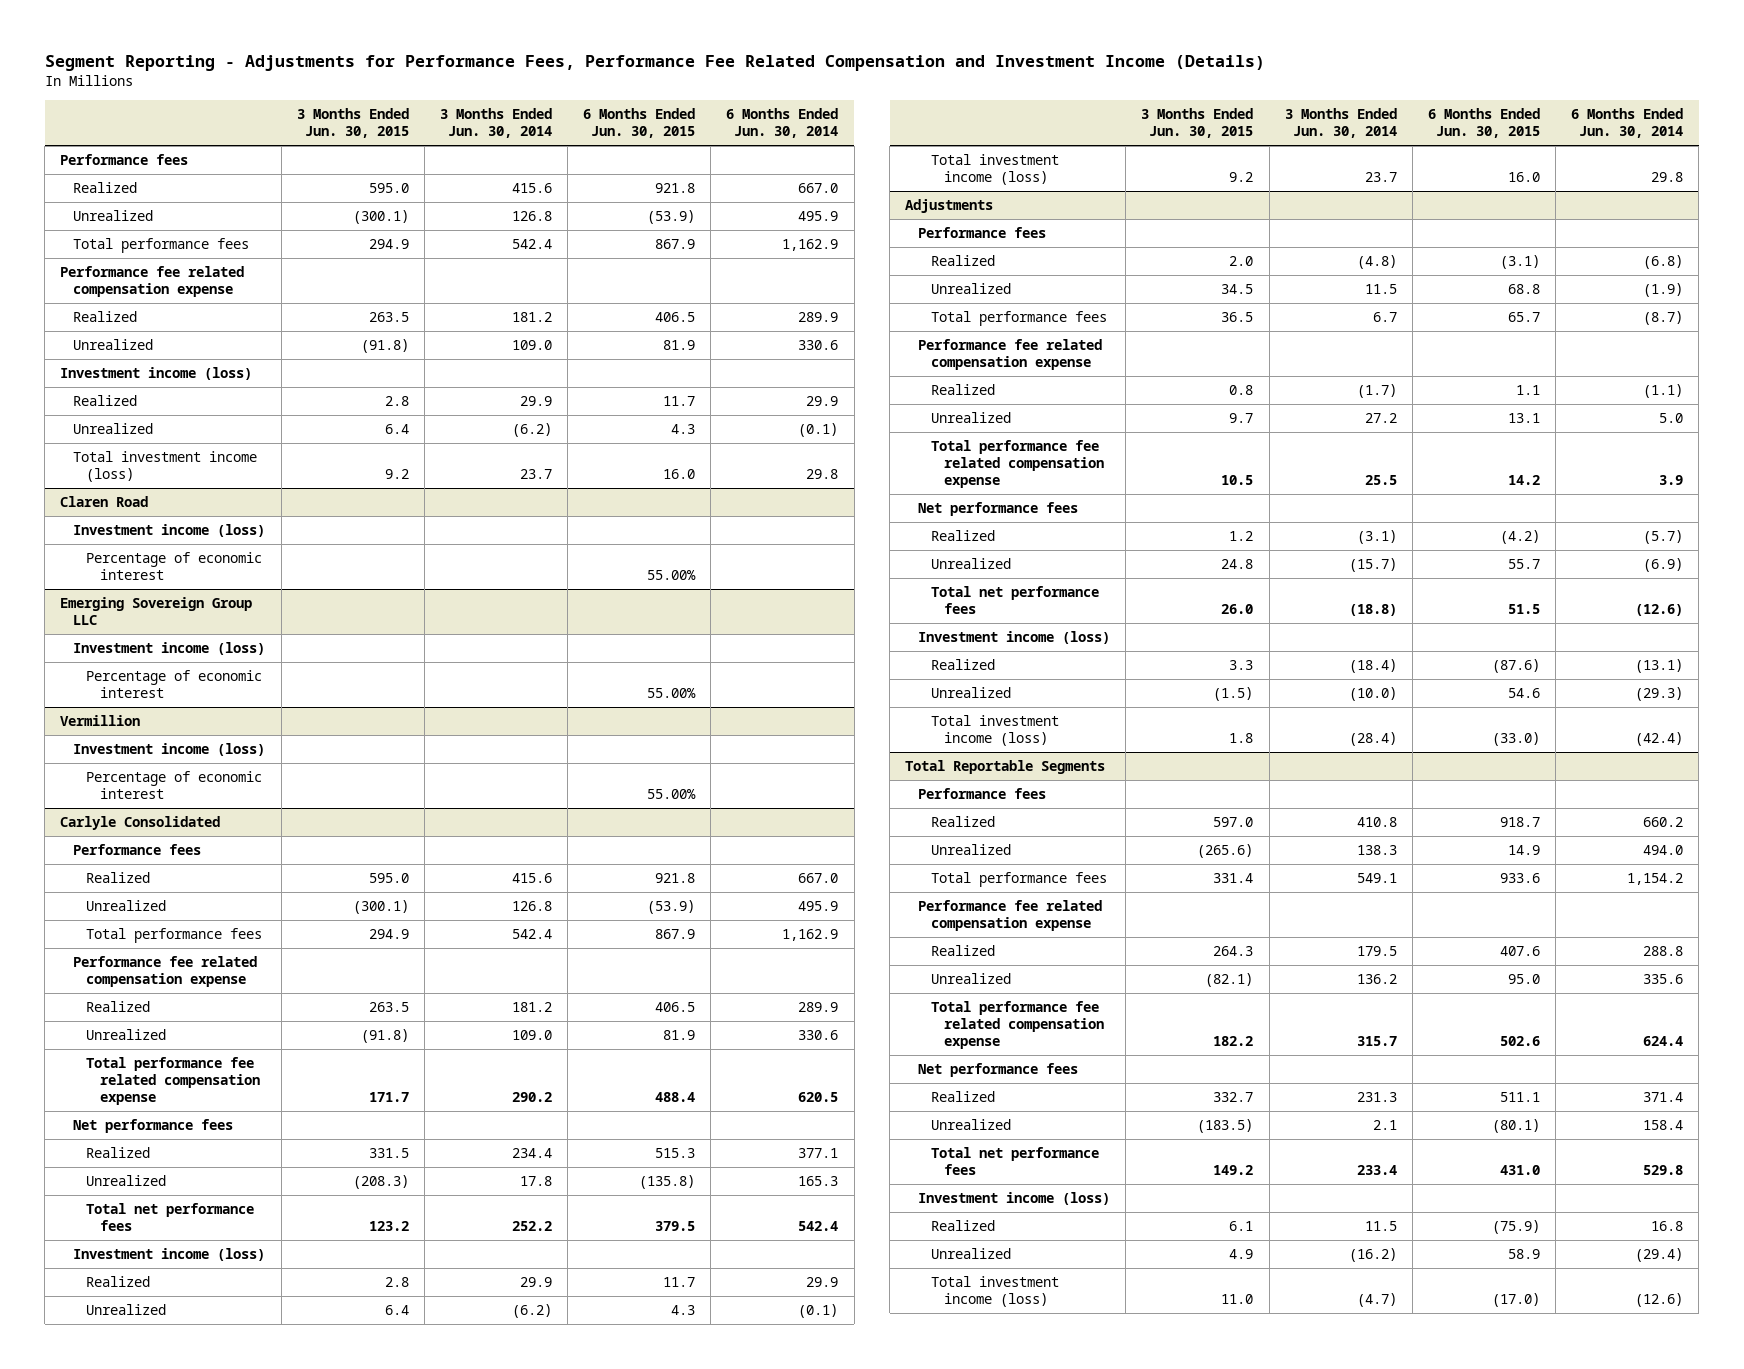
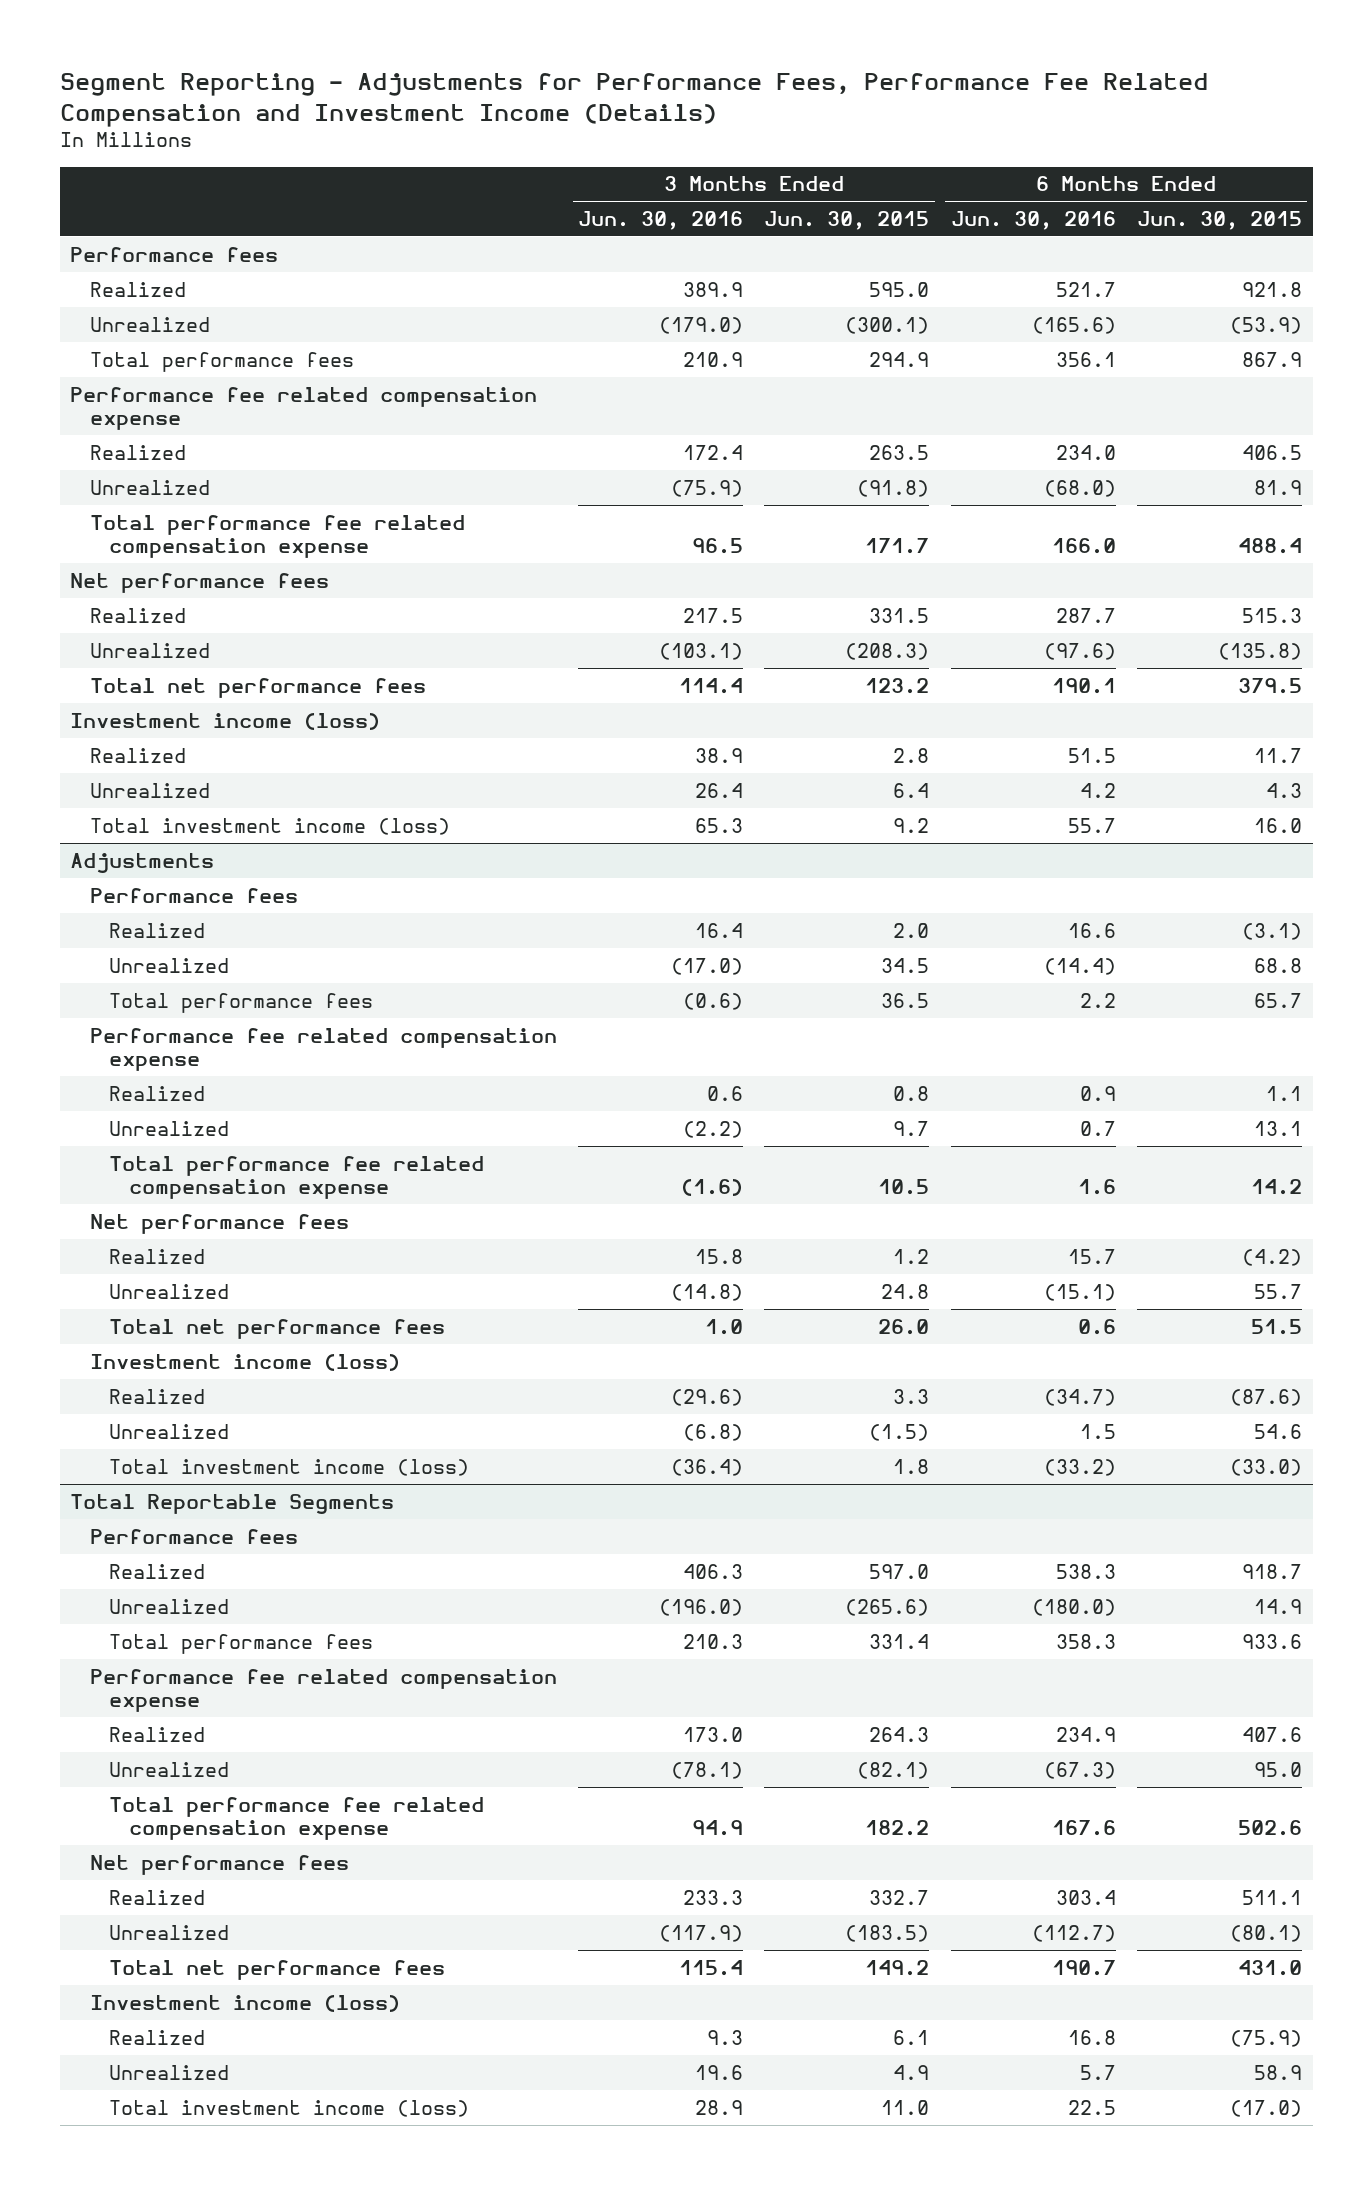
[439,108,552,139] 3 Months Ended Jun. 30, 2014 -> none
[726,108,839,139] 6 Months Ended Jun. 30, 2014 -> none
none -> [578,210,744,230] Jun. 30, 2016
none -> [950,210,1116,230] Jun. 30, 2016
[60,367,253,381] Investment income (loss) -> none
[73,395,138,407] Realized -> none
[73,423,154,435] Unrealized -> none
[73,451,258,483] Total investment income (loss) -> none
[60,496,149,508] Claren Road -> none
[73,524,266,538] Investment income (loss) -> none
[86,552,263,581] Percentage of economic interest -> none
[60,597,253,626] Emerging Sovereign Group LLC -> none
[73,642,266,656] Investment income (loss) -> none
[86,670,263,699] Percentage of economic interest -> none
[60,715,141,727] Vermillion -> none
[73,743,266,757] Investment income (loss) -> none
[86,771,263,800] Percentage of economic interest -> none
[60,816,221,831] Carlyle Consolidated -> none
[73,844,202,856] Performance fees -> none
[86,872,151,884] Realized -> none
[86,900,167,912] Unrealized -> none
[86,928,263,944] Total performance fees -> none
[73,956,258,988] Performance fee related compensation expense -> none
[86,1001,151,1013] Realized -> none
[86,1029,167,1041] Unrealized -> none

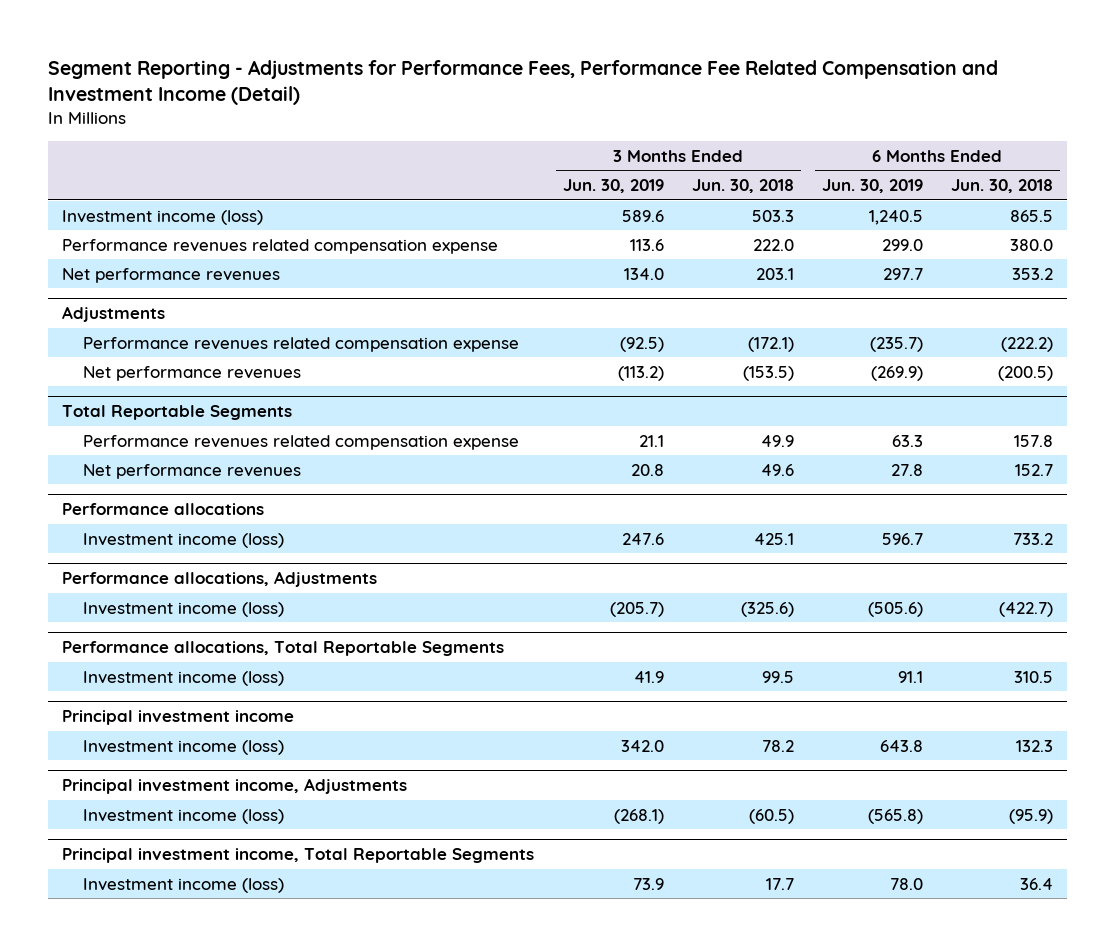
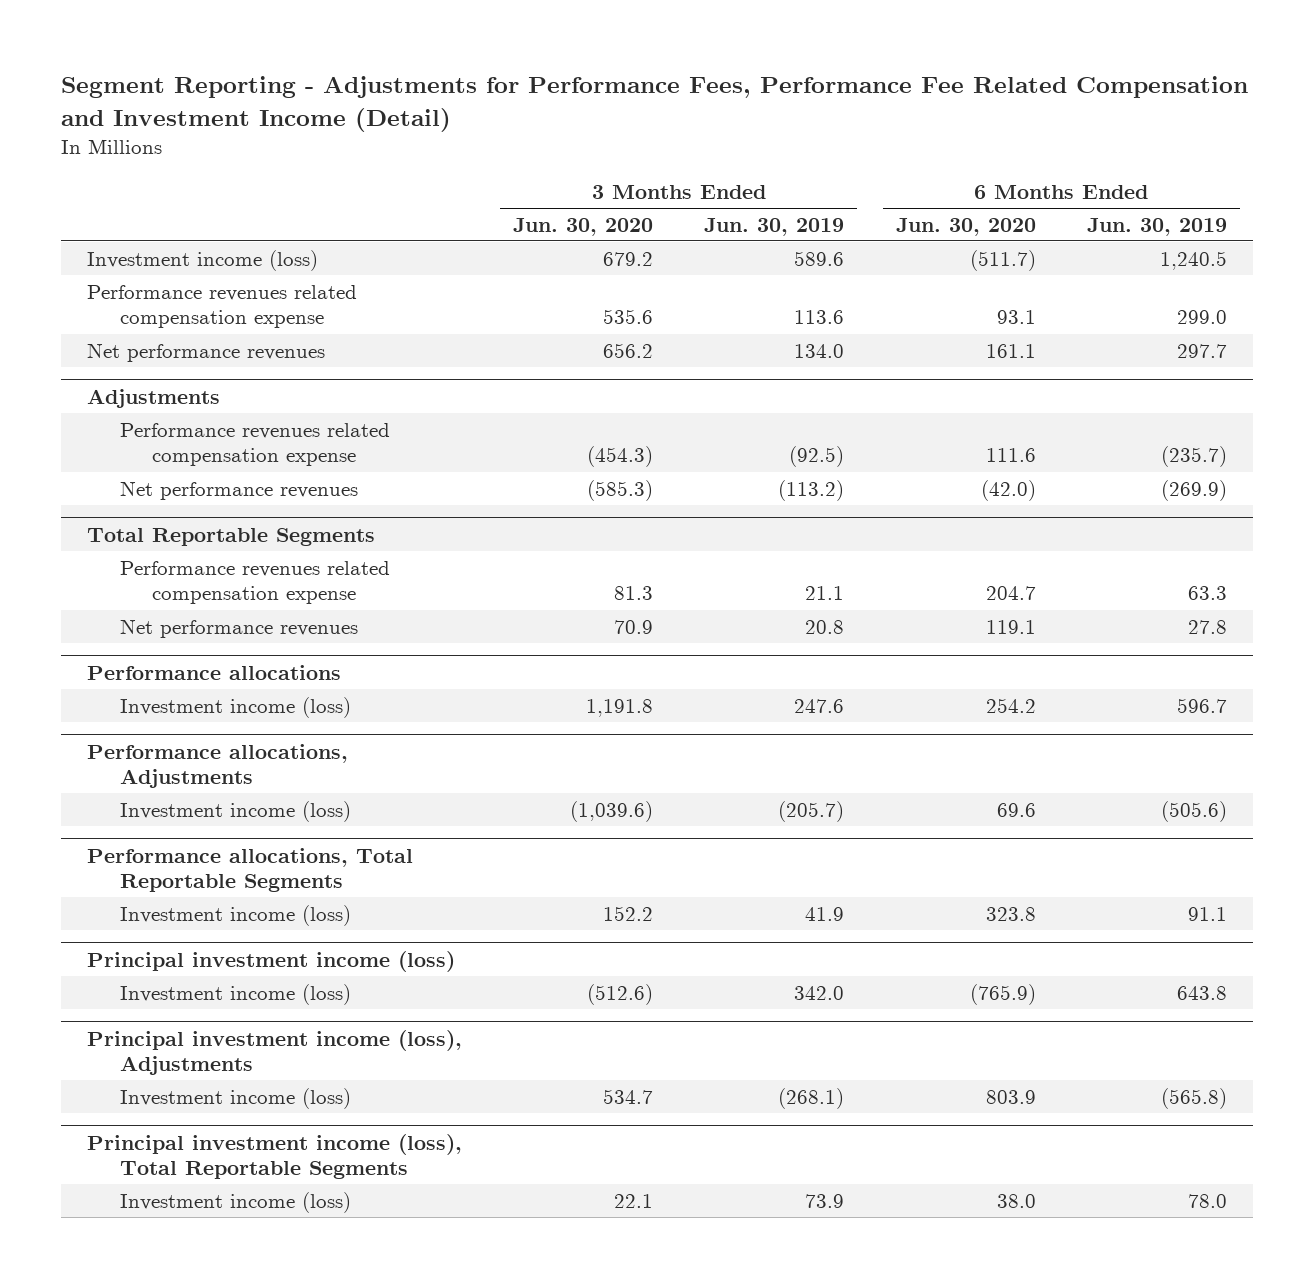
[691,179,794,194] Jun. 30, 2018 -> none
[950,179,1053,194] Jun. 30, 2018 -> none
none -> [513,217,654,236] Jun. 30, 2020
none -> [895,217,1036,236] Jun. 30, 2020
[62,710,295,726] Principal investment income -> [86,950,455,972] Principal investment income (loss)
[62,778,408,795] Principal investment income, Adjustments -> [86,1029,462,1076] Principal investment income (loss), Adjustments
[62,848,535,864] Principal investment income, Total Reportable Segments -> [86,1133,462,1180] Principal investment income (loss), Total Reportable Segments

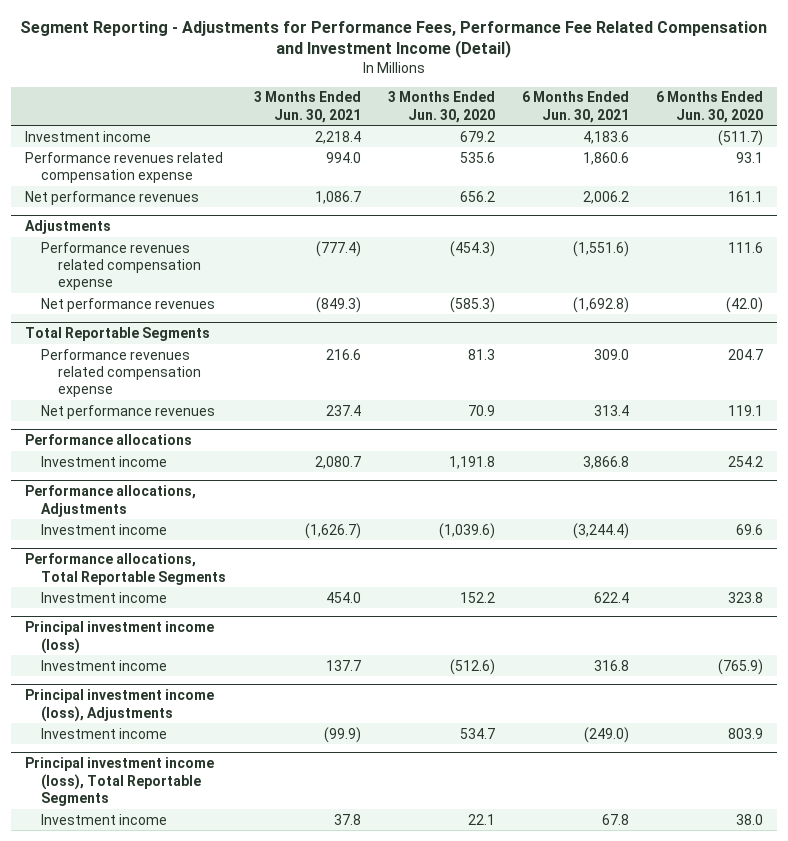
[704,217,845,236] Jun. 30, 2019 -> none
[1087,217,1228,236] Jun. 30, 2019 -> none
none -> [253,91,361,123] 3 Months Ended Jun. 30, 2021
none -> [521,91,629,123] 6 Months Ended Jun. 30, 2021
[86,249,318,271] Investment income (loss) -> [24,130,151,142] Investment income
[119,696,351,718] Investment income (loss) -> [41,455,168,467] Investment income
[119,800,351,822] Investment income (loss) -> [41,523,168,535] Investment income
[119,904,351,926] Investment income (loss) -> [41,591,168,603] Investment income
[119,983,351,1005] Investment income (loss) -> [41,659,168,671] Investment income
[119,1087,351,1109] Investment income (loss) -> [41,727,168,739] Investment income
[119,1191,351,1213] Investment income (loss) -> [41,813,168,825] Investment income

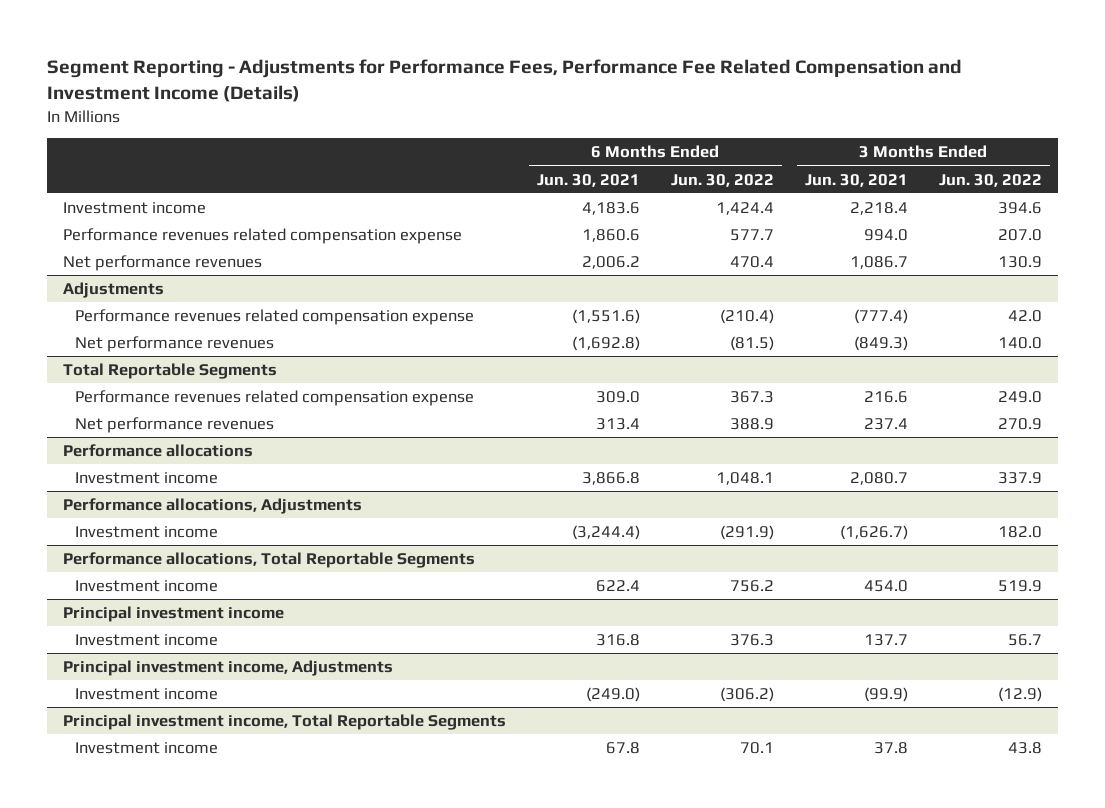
[20,20,768,59] Segment Reporting - Adjustments for Performance Fees, Performance Fee Related Compensation and Investment Income (Detail) -> [47,59,963,103] Segment Reporting - Adjustments for Performance Fees, Performance Fee Related Compensation and Investment Income (Details)
[387,91,495,123] 3 Months Ended Jun. 30, 2020 -> none
[656,91,764,123] 6 Months Ended Jun. 30, 2020 -> none
none -> [670,173,774,187] Jun. 30, 2022
none -> [939,173,1043,187] Jun. 30, 2022
[24,621,214,654] Principal investment income (loss) -> [62,605,284,622] Principal investment income
[24,689,214,722] Principal investment income (loss), Adjustments -> [62,659,393,676] Principal investment income, Adjustments
[24,757,214,807] Principal investment income (loss), Total Reportable Segments -> [62,713,506,730] Principal investment income, Total Reportable Segments

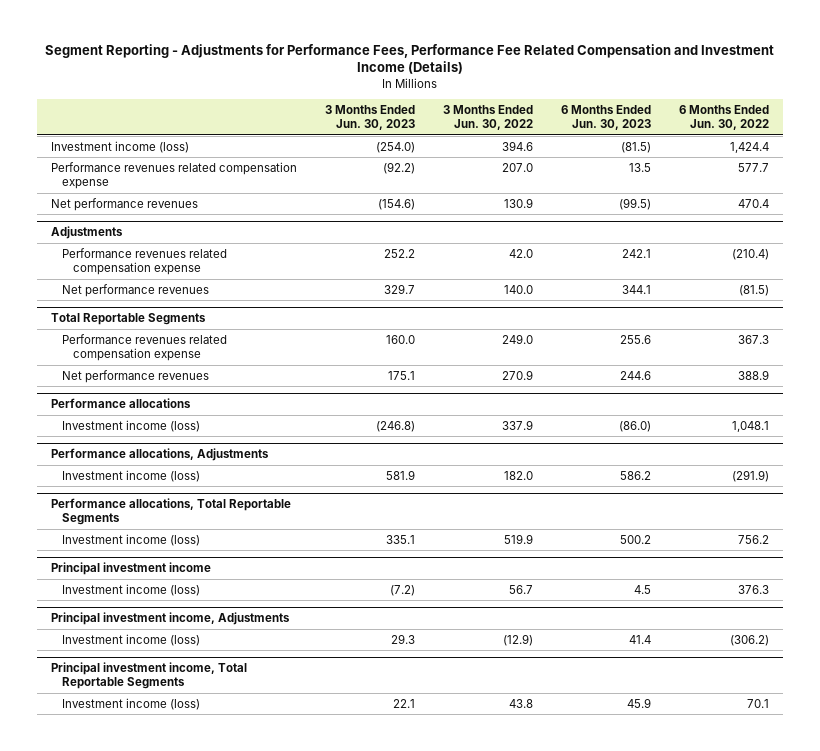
[536,173,640,187] Jun. 30, 2021 -> none
[804,173,908,187] Jun. 30, 2021 -> none
none -> [324,105,415,131] 3 Months Ended Jun. 30, 2023
none -> [560,105,651,131] 6 Months Ended Jun. 30, 2023
[62,201,206,214] Investment income -> [50,140,189,153] Investment income (loss)
[74,471,218,484] Investment income -> [61,419,200,432] Investment income (loss)
[74,525,218,538] Investment income -> [61,469,200,482] Investment income (loss)
[74,579,218,592] Investment income -> [61,533,200,546] Investment income (loss)
[74,633,218,646] Investment income -> [61,583,200,596] Investment income (loss)
[74,687,218,700] Investment income -> [61,633,200,646] Investment income (loss)
[74,741,218,754] Investment income -> [61,697,200,710] Investment income (loss)

